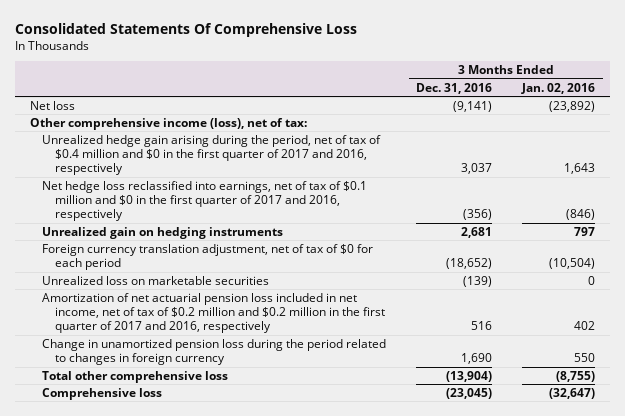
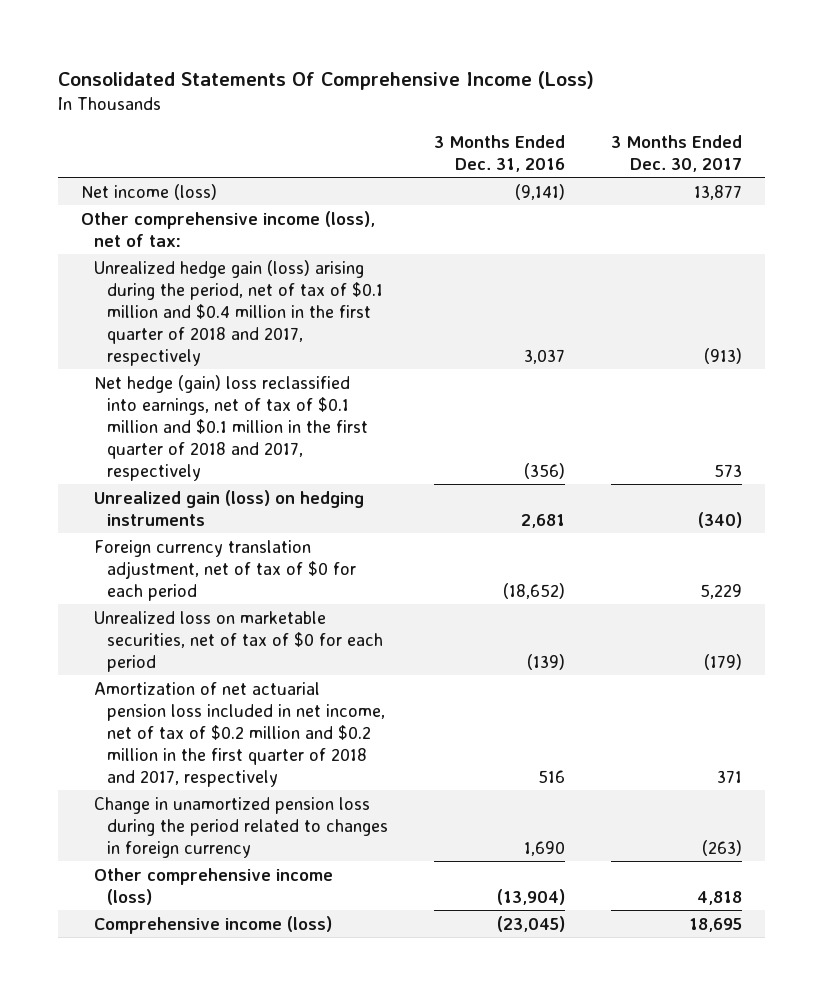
[15,22,358,37] Consolidated Statements Of Comprehensive Loss -> [57,70,594,90] Consolidated Statements Of Comprehensive Income (Loss)
[521,82,596,94] Jan. 02, 2016 -> none
none -> [611,134,743,172] 3 Months Ended Dec. 30, 2017
[29,100,75,110] Net loss -> [80,183,217,200] Net income (loss)
[42,134,382,176] Unrealized hedge gain arising during the period, net of tax of $0.4 million and $0 in the first quarter of 2017 and 2016, respectively -> [93,259,384,366] Unrealized hedge gain (loss) arising during the period, net of tax of $0.1 million and $0.4 million in the first quarter of 2018 and 2017, respectively
[42,180,368,222] Net hedge loss reclassified into earnings, net of tax of $0.1 million and $0 in the first quarter of 2017 and 2016, respectively -> [93,374,369,481] Net hedge (gain) loss reclassified into earnings, net of tax of $0.1 million and $0.1 million in the first quarter of 2018 and 2017, respectively
[42,226,284,239] Unrealized gain on hedging instruments -> [93,489,364,526] Unrealized gain (loss) on hedging instruments
[42,275,270,285] Unrealized loss on marketable securities -> [93,610,384,672] Unrealized loss on marketable securities, net of tax of $0 for each period
[42,292,385,334] Amortization of net actuarial pension loss included in net income, net of tax of $0.2 million and $0.2 million in the first quarter of 2017 and 2016, respectively -> [93,681,386,787] Amortization of net actuarial pension loss included in net income, net of tax of $0.2 million and $0.2 million in the first quarter of 2018 and 2017, respectively
[42,370,229,383] Total other comprehensive loss -> [93,867,333,905] Other comprehensive income (loss)
[42,387,163,400] Comprehensive loss -> [93,915,332,934] Comprehensive income (loss)

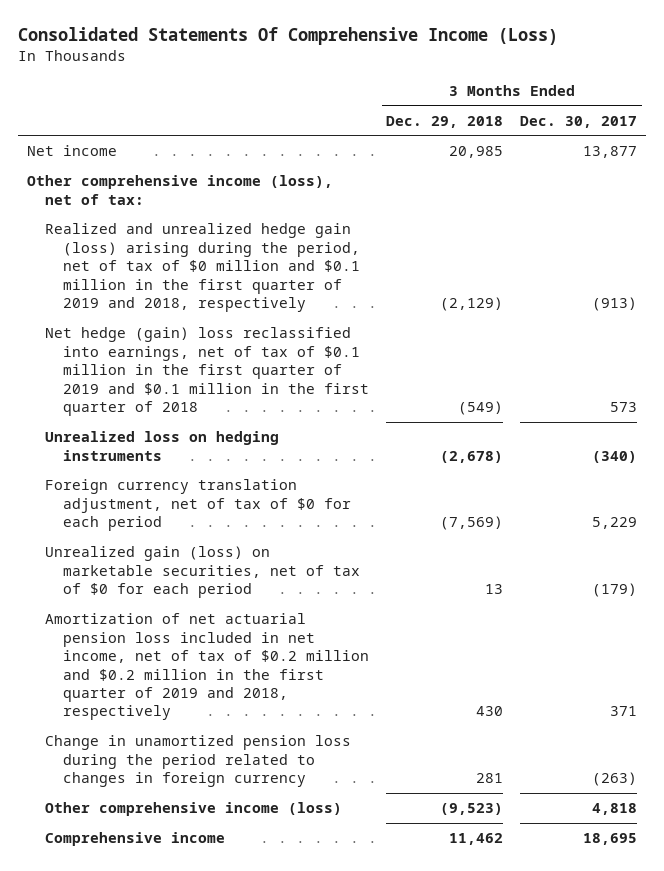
[434,134,566,172] 3 Months Ended Dec. 31, 2016 -> none
none -> [385,115,503,128] Dec. 29, 2018
[80,183,217,200] Net income (loss) -> [26,145,117,157] Net income
[93,259,384,366] Unrealized hedge gain (loss) arising during the period, net of tax of $0.1 million and $0.4 million in the first quarter of 2018 and 2017, respectively -> [44,223,360,313] Realized and unrealized hedge gain (loss) arising during the period, net of tax of $0 million and $0.1 million in the first quarter of 2019 and 2018, respectively
[93,374,369,481] Net hedge (gain) loss reclassified into earnings, net of tax of $0.1 million and $0.1 million in the first quarter of 2018 and 2017, respectively -> [44,327,369,417] Net hedge (gain) loss reclassified into earnings, net of tax of $0.1 million in the first quarter of 2019 and $0.1 million in the first quarter of 2018
[93,489,364,526] Unrealized gain (loss) on hedging instruments -> [44,431,279,461] Unrealized loss on hedging instruments
[93,610,384,672] Unrealized loss on marketable securities, net of tax of $0 for each period -> [44,546,360,599] Unrealized gain (loss) on marketable securities, net of tax of $0 for each period
[93,681,386,787] Amortization of net actuarial pension loss included in net income, net of tax of $0.2 million and $0.2 million in the first quarter of 2018 and 2017, respectively -> [44,613,369,721] Amortization of net actuarial pension loss included in net income, net of tax of $0.2 million and $0.2 million in the first quarter of 2019 and 2018, respectively
[93,915,332,934] Comprehensive income (loss) -> [44,832,225,847] Comprehensive income

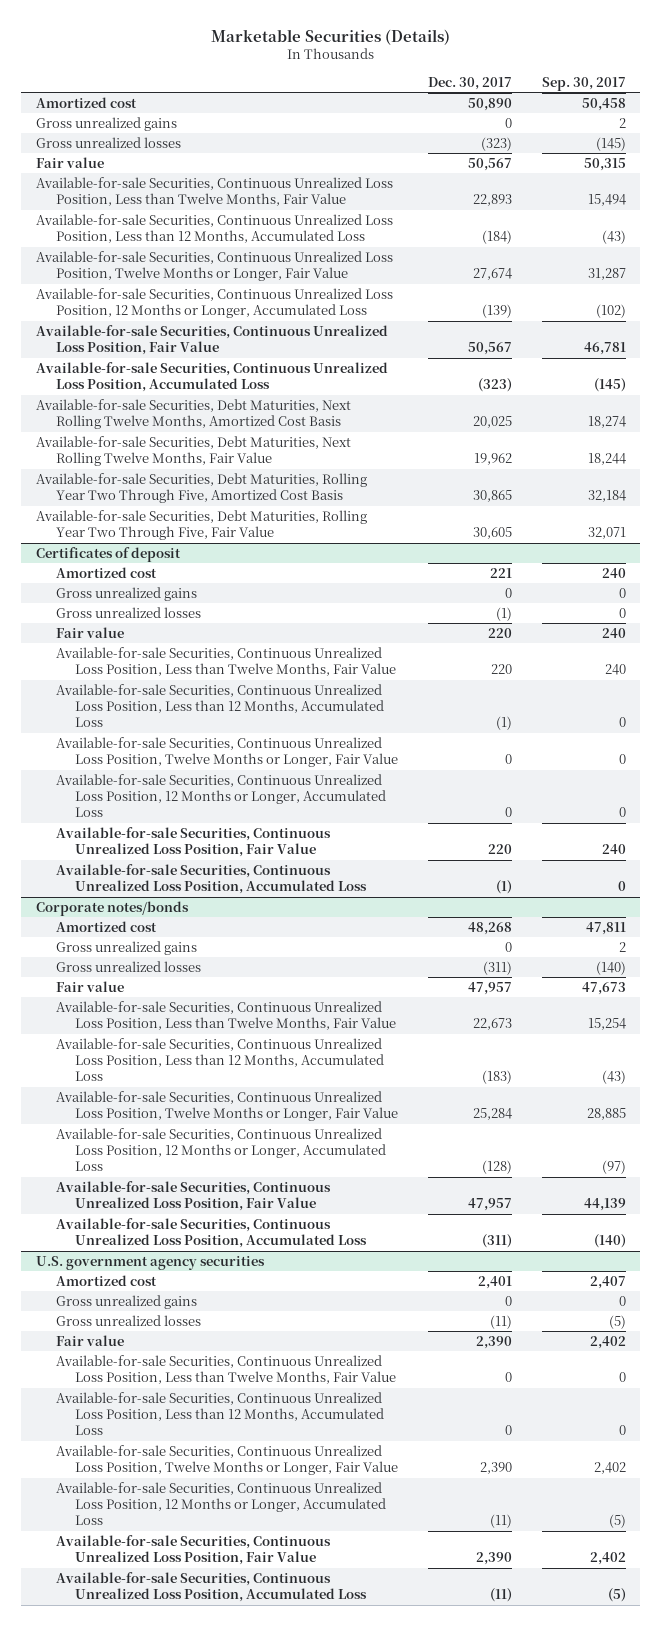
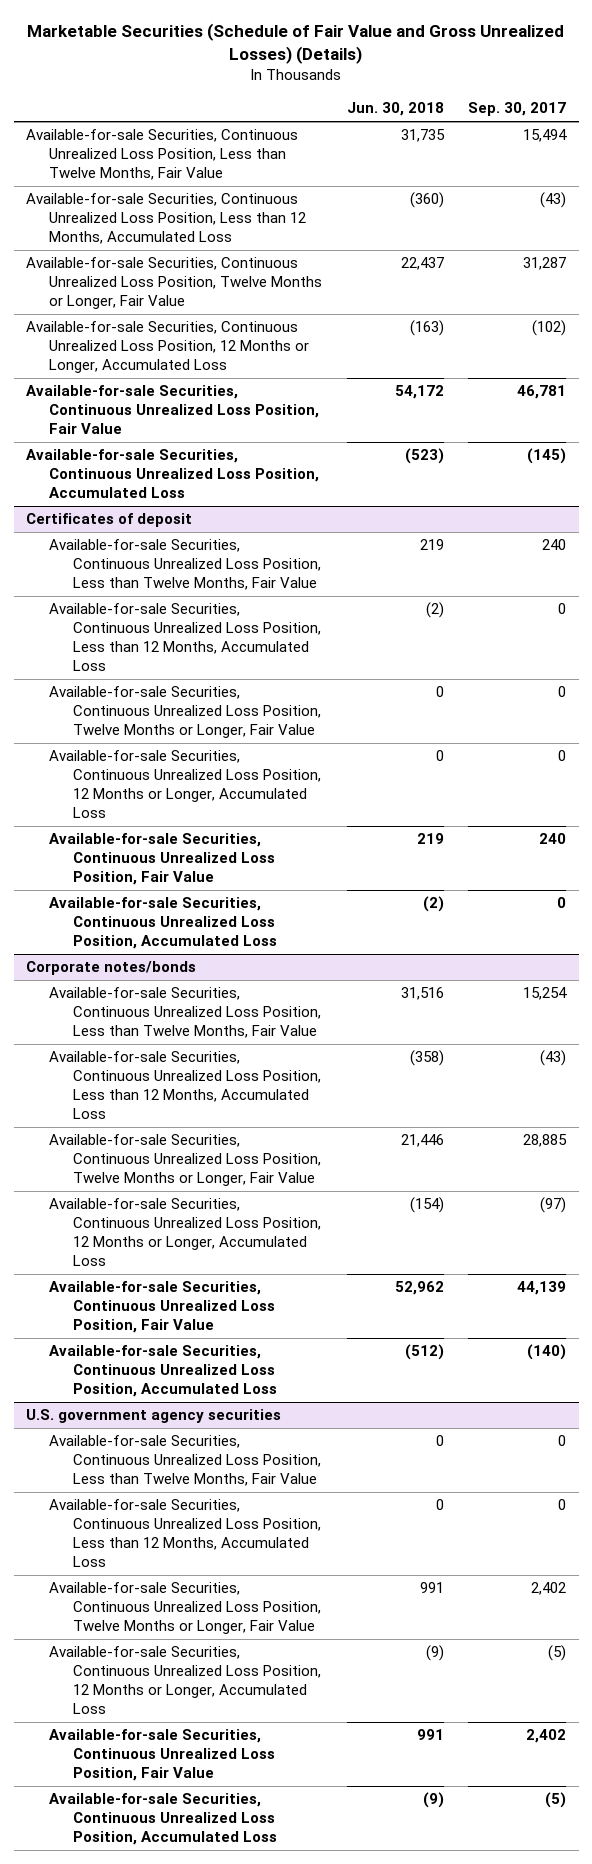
[210,28,450,45] Marketable Securities (Details) -> [27,22,565,64] Marketable Securities (Schedule of Fair Value and Gross Unrealized Losses) (Details)
[427,77,512,91] Dec. 30, 2017 -> none
none -> [346,102,444,117] Jun. 30, 2018
[36,96,138,108] Amortized cost -> none
[36,116,178,131] Gross unrealized gains -> none
[36,136,182,148] Gross unrealized losses -> none
[36,156,105,168] Fair value -> none
[36,398,352,430] Available-for-sale Securities, Debt Maturities, Next Rolling Twelve Months, Amortized Cost Basis -> none
[36,435,352,467] Available-for-sale Securities, Debt Maturities, Next Rolling Twelve Months, Fair Value -> none
[36,472,368,504] Available-for-sale Securities, Debt Maturities, Rolling Year Two Through Five, Amortized Cost Basis -> none
[36,509,368,541] Available-for-sale Securities, Debt Maturities, Rolling Year Two Through Five, Fair Value -> none
[55,566,157,578] Amortized cost -> none
[55,586,197,601] Gross unrealized gains -> none
[55,606,201,618] Gross unrealized losses -> none
[55,626,124,638] Fair value -> none
[55,920,157,932] Amortized cost -> none
[55,940,197,955] Gross unrealized gains -> none
[55,960,201,972] Gross unrealized losses -> none
[55,980,124,992] Fair value -> none
[55,1274,157,1286] Amortized cost -> none
[55,1294,197,1309] Gross unrealized gains -> none
[55,1314,201,1326] Gross unrealized losses -> none
[55,1334,124,1346] Fair value -> none

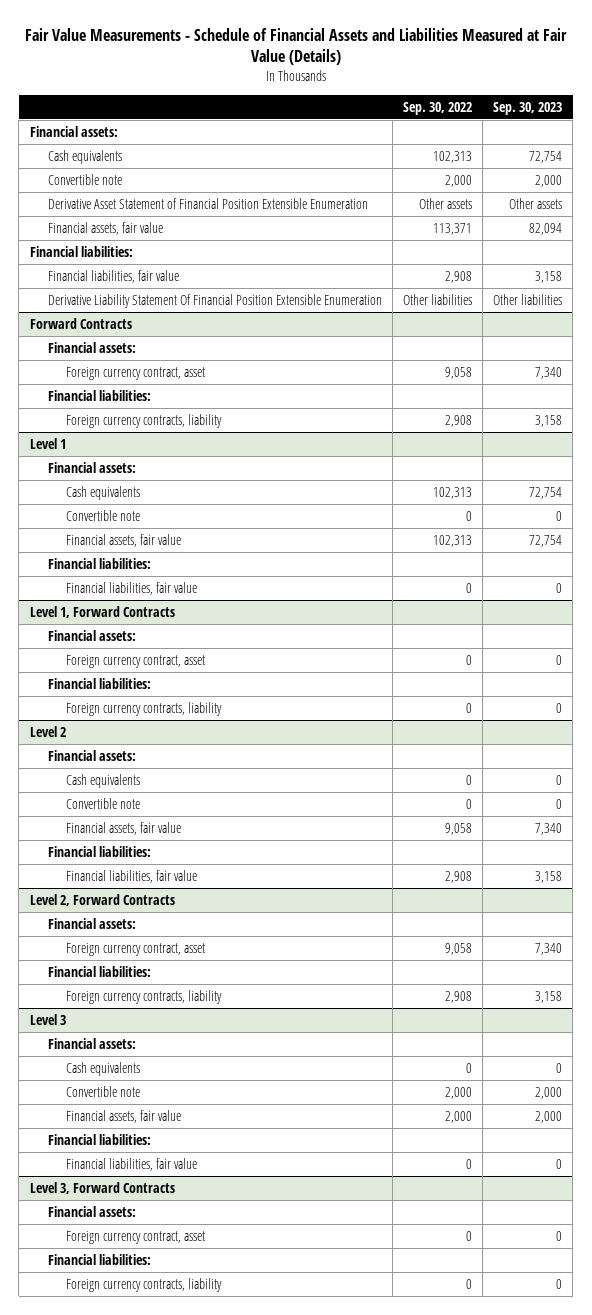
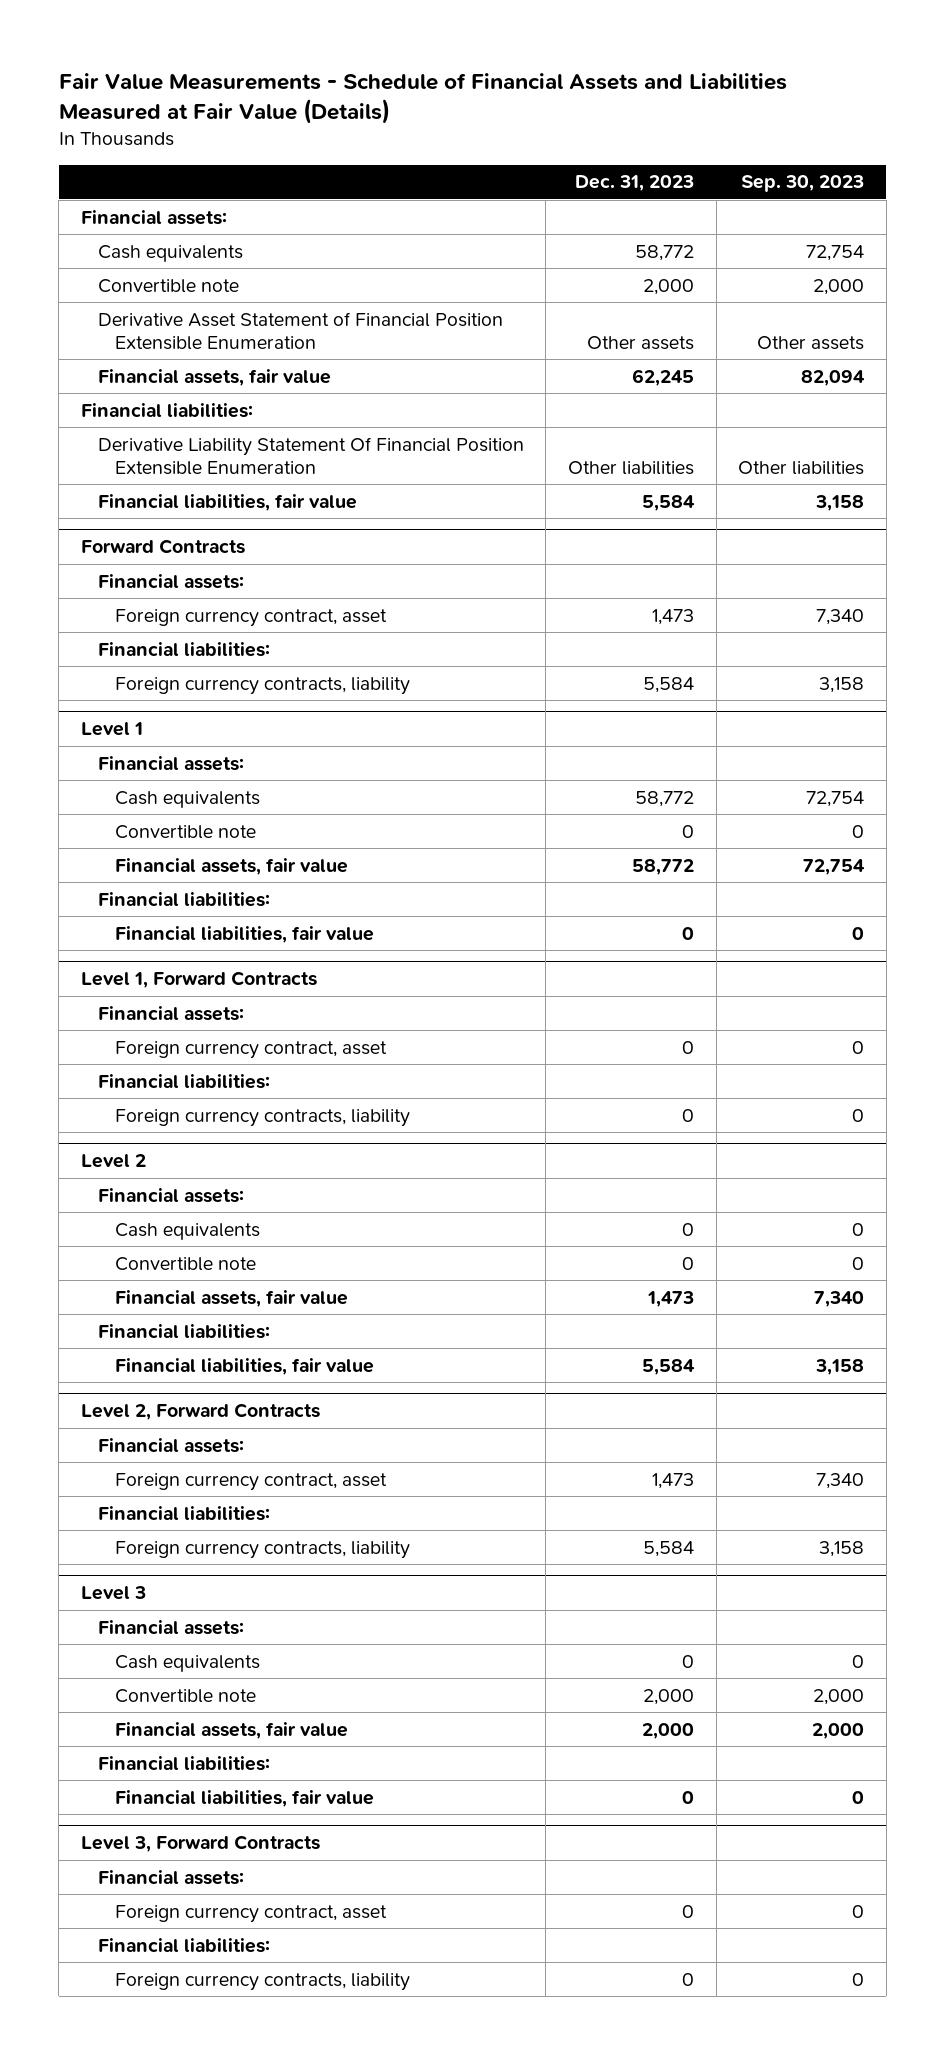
[402,101,472,115] Sep. 30, 2022 -> none
none -> [575,175,695,192] Dec. 31, 2023
[47,270,179,284] Financial liabilities, fair value -> [97,493,357,511] Financial liabilities, fair value

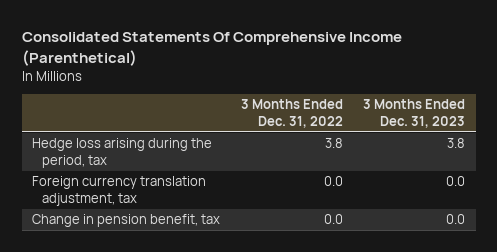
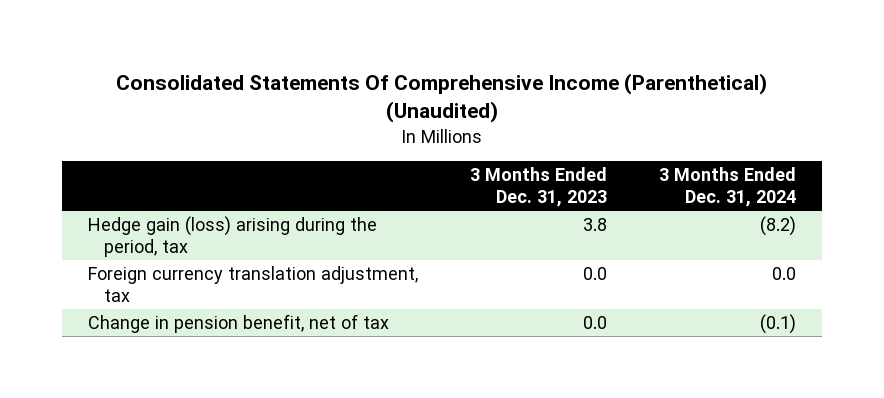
[21,32,402,66] Consolidated Statements Of Comprehensive Income (Parenthetical) -> [116,73,768,124] Consolidated Statements Of Comprehensive Income (Parenthetical) (Unaudited)
[240,99,343,128] 3 Months Ended Dec. 31, 2022 -> none
none -> [659,167,797,208] 3 Months Ended Dec. 31, 2024
[32,138,213,169] Hedge loss arising during the period, tax -> [88,215,378,257] Hedge gain (loss) arising during the period, tax
[32,214,221,228] Change in pension benefit, tax -> [88,313,390,333] Change in pension benefit, net of tax

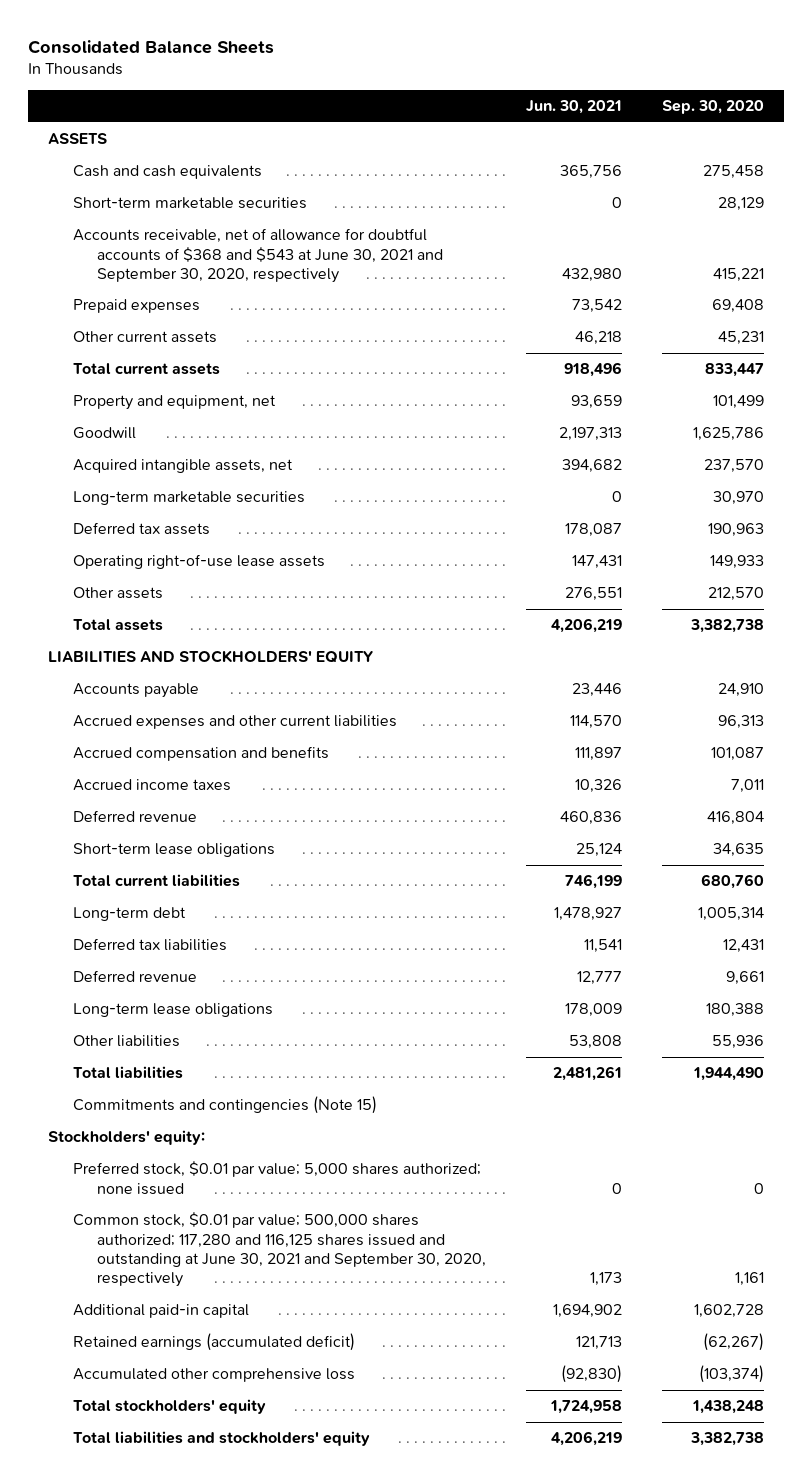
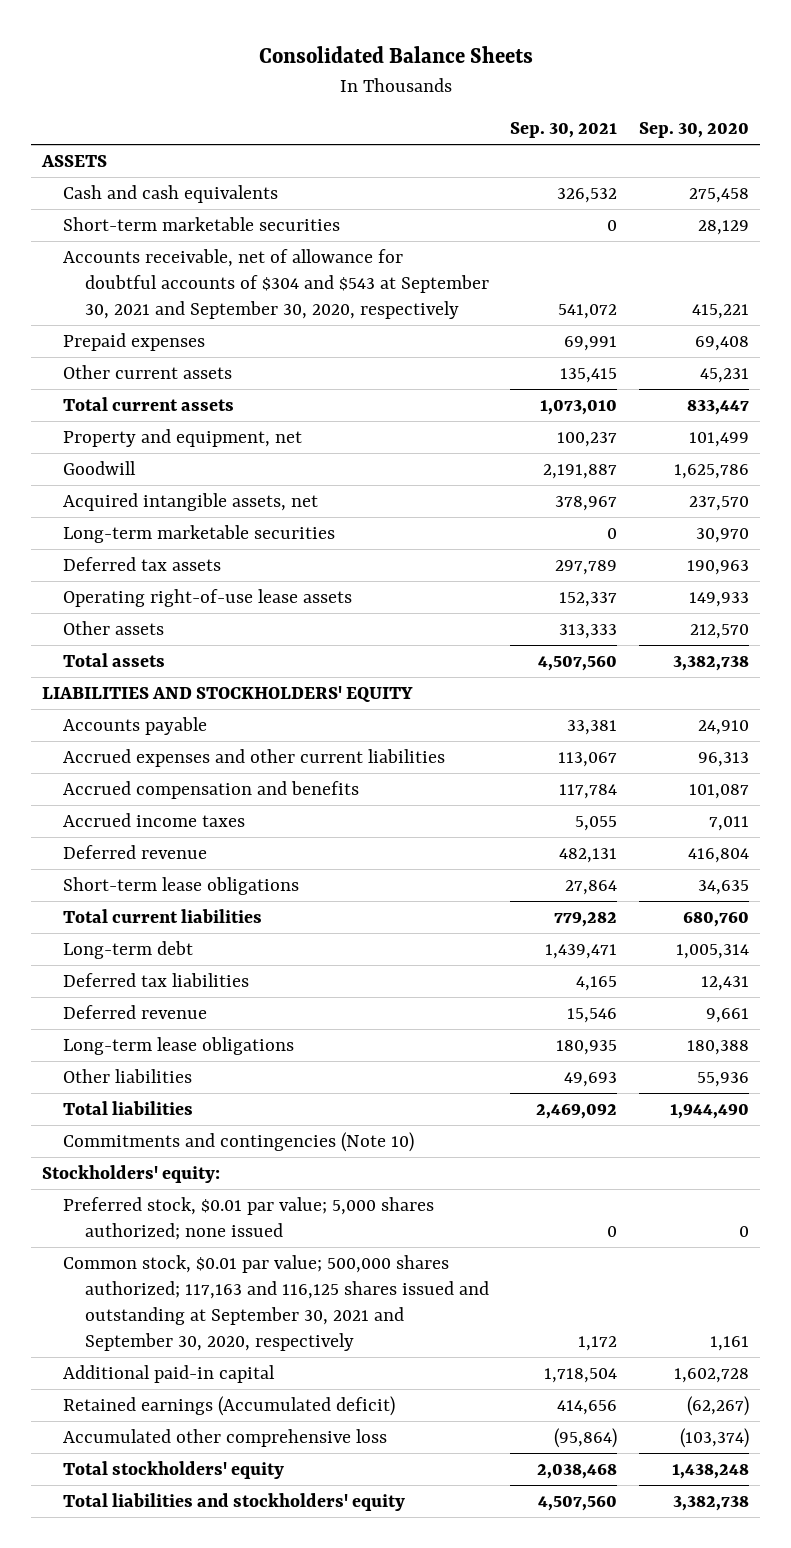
[526,100,623,115] Jun. 30, 2021 -> none
none -> [510,122,618,139] Sep. 30, 2021
[72,228,443,283] Accounts receivable, net of allowance for doubtful accounts of $368 and $543 at June 30, 2021 and September 30, 2020, respectively -> [63,248,489,320] Accounts receivable, net of allowance for doubtful accounts of $304 and $543 at September 30, 2021 and September 30, 2020, respectively
[72,1096,377,1115] Commitments and contingencies (Note 15) -> [63,1131,415,1152] Commitments and contingencies (Note 10)
[72,1212,486,1288] Common stock, $0.01 par value; 500,000 shares authorized; 117,280 and 116,125 shares issued and outstanding at June 30, 2021 and September 30, 2020, respectively -> [63,1254,489,1352] Common stock, $0.01 par value; 500,000 shares authorized; 117,163 and 116,125 shares issued and outstanding at September 30, 2021 and September 30, 2020, respectively
[72,1333,355,1352] Retained earnings (accumulated deficit) -> [63,1395,396,1416] Retained earnings (Accumulated deficit)

